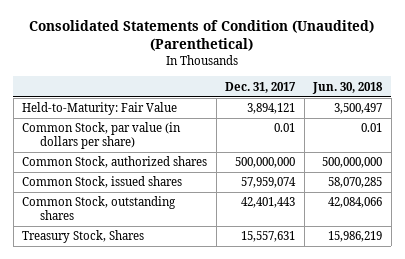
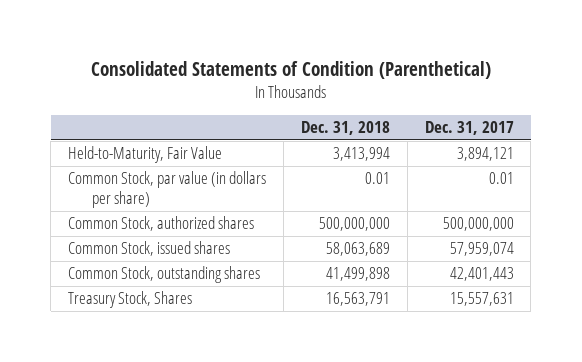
[29,20,375,52] Consolidated Statements of Condition (Unaudited) (Parenthetical) -> [90,61,491,80] Consolidated Statements of Condition (Parenthetical)
[312,81,384,94] Jun. 30, 2018 -> none
none -> [300,121,390,136] Dec. 31, 2018
[22,102,178,116] Held-to-Maturity: Fair Value -> [68,146,223,164] Held-to-Maturity, Fair Value

